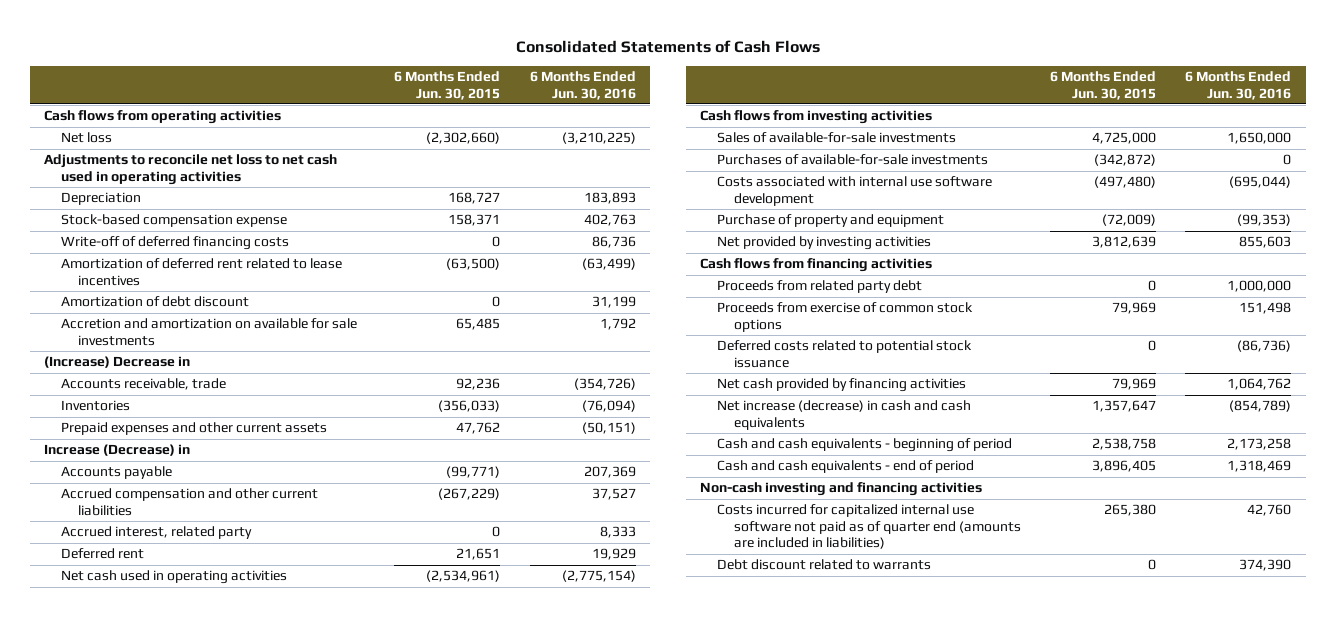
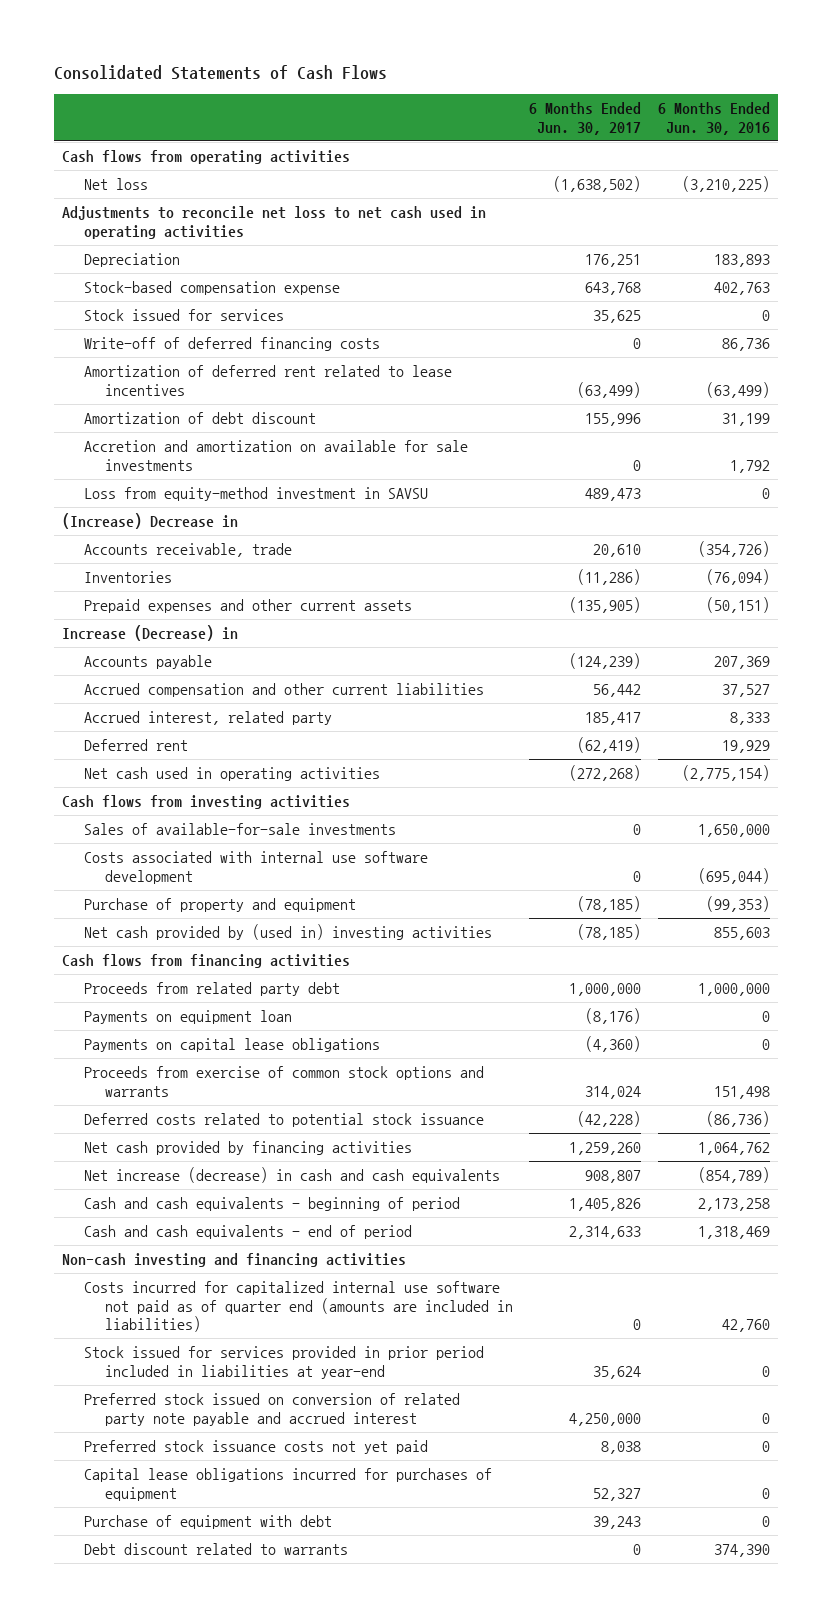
[394,71,501,100] 6 Months Ended Jun. 30, 2015 -> none
none -> [529,102,642,135] 6 Months Ended Jun. 30, 2017
none -> [83,309,284,322] Stock issued for services
none -> [83,487,428,502] Loss from equity-method investment in SAVSU
[717,154,989,166] Purchases of available-for-sale investments -> none
[717,236,932,251] Net provided by investing activities -> [83,924,492,941] Net cash provided by (used in) investing activities
none -> [83,1010,292,1025] Payments on equipment loan
none -> [83,1038,380,1053] Payments on capital lease obligations
[717,302,974,332] Proceeds from exercise of common stock options -> [83,1066,484,1097] Proceeds from exercise of common stock options and warrants
none -> [83,1346,484,1379] Stock issued for services provided in prior period included in liabilities at year-end
none -> [83,1393,460,1426] Preferred stock issued on conversion of related party note payable and accrued interest
none -> [83,1440,428,1455] Preferred stock issuance costs not yet paid
none -> [83,1468,492,1501] Capital lease obligations incurred for purchases of equipment
none -> [83,1515,332,1530] Purchase of equipment with debt

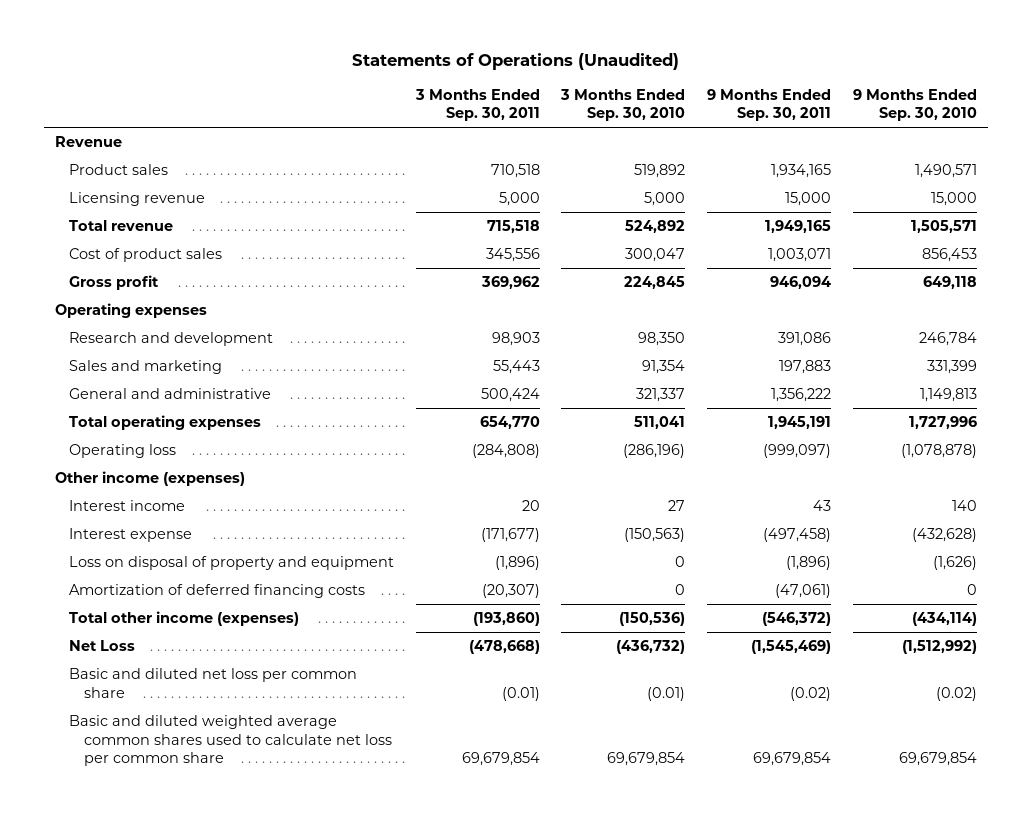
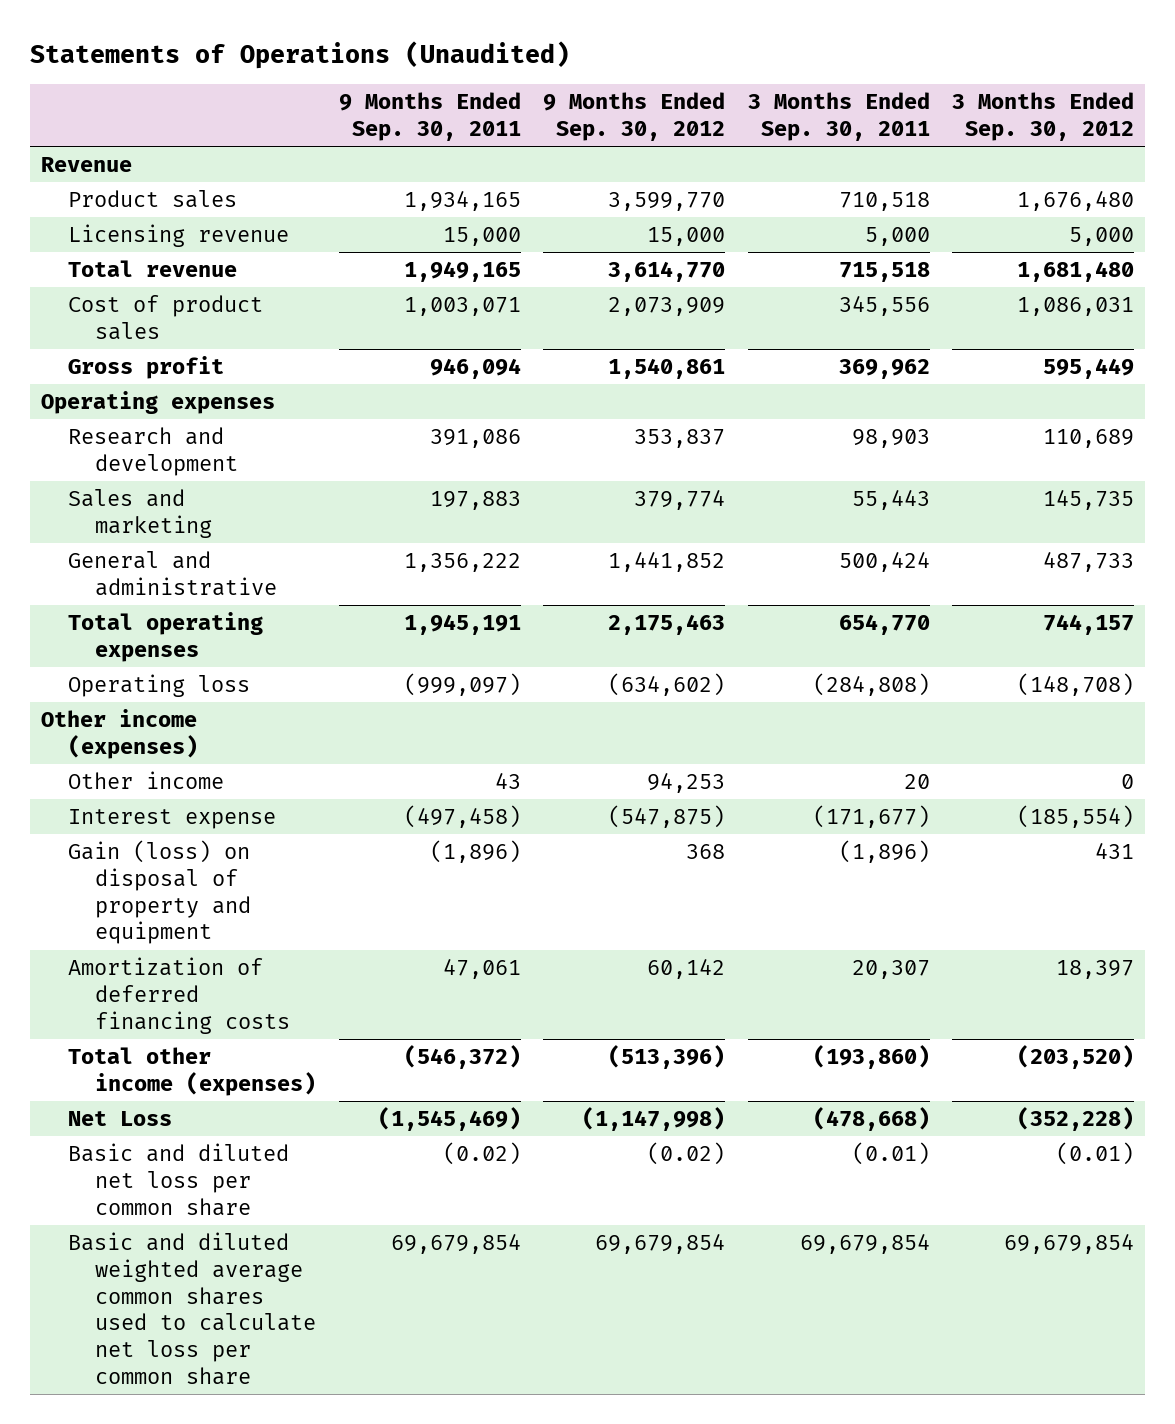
[560,88,686,122] 3 Months Ended Sep. 30, 2010 -> none
[852,88,977,122] 9 Months Ended Sep. 30, 2010 -> none
none -> [543,92,726,141] 9 Months Ended Sep. 30, 2012
none -> [952,92,1135,141] 3 Months Ended Sep. 30, 2012
[69,500,186,512] Interest income -> [67,771,224,790] Other income
[69,556,395,571] Loss on disposal of property and equipment -> [67,840,252,945] Gain (loss) on disposal of property and equipment
[481,584,540,599] (20,307) -> [851,960,930,980] 20,307
[775,584,832,599] (47,061) -> [442,959,521,980] 47,061

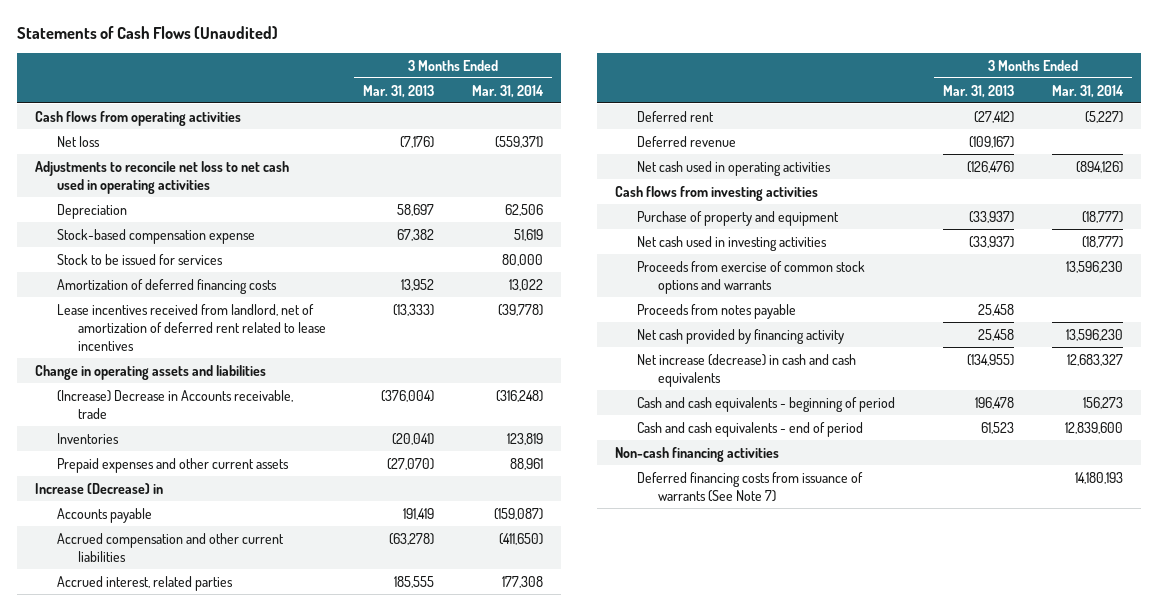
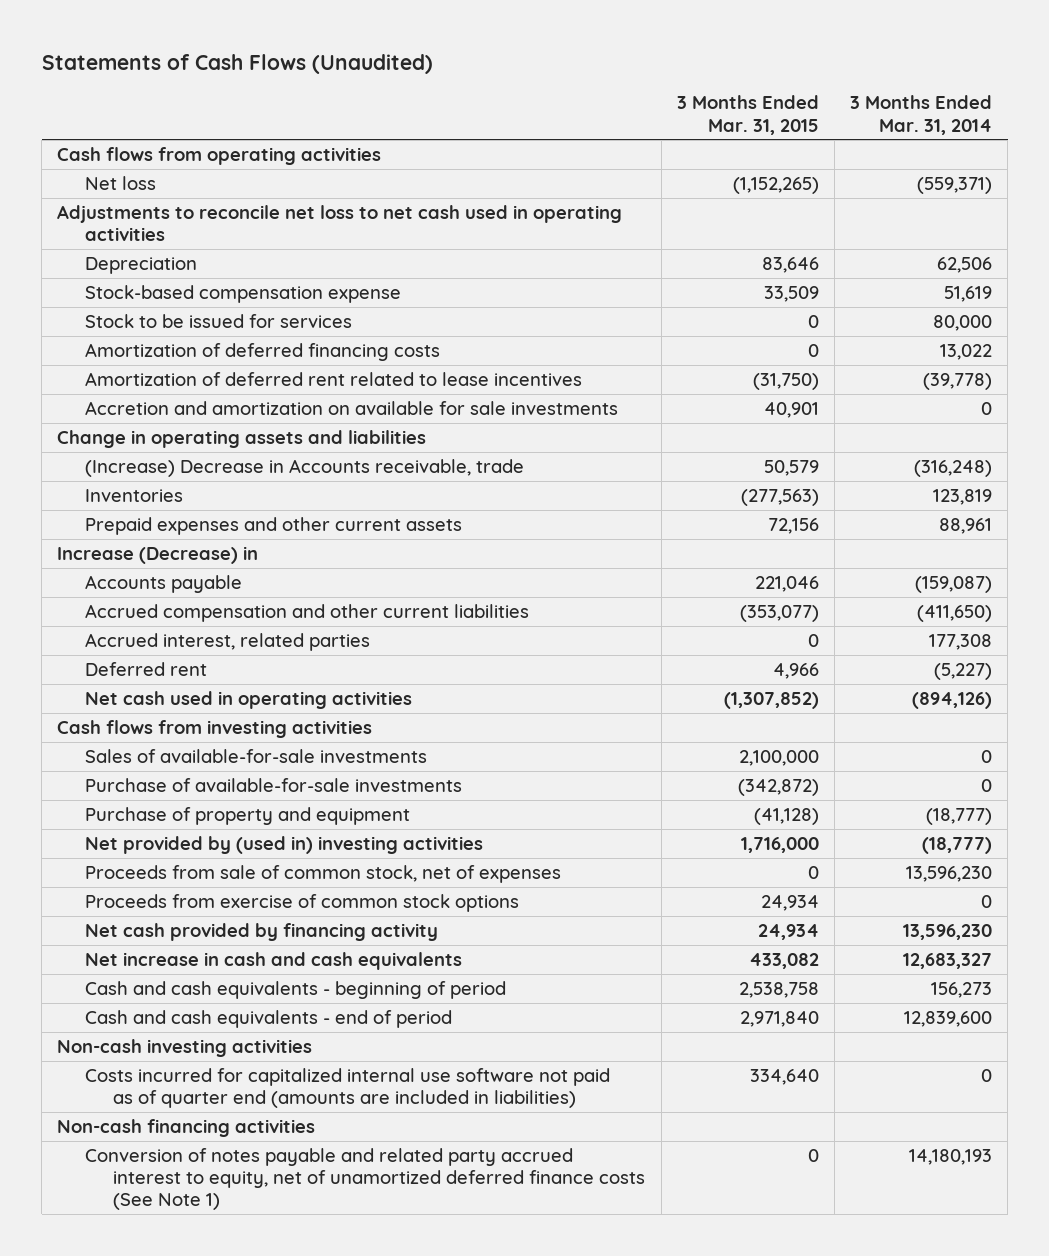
[363,84,435,98] Mar. 31, 2013 -> none
none -> [676,95,819,135] 3 Months Ended Mar. 31, 2015
[56,303,326,351] Lease incentives received from landlord, net of amortization of deferred rent related to lease incentives -> [85,371,583,386] Amortization of deferred rent related to lease incentives
none -> [85,400,619,415] Accretion and amortization on available for sale investments
[636,135,736,147] Deferred revenue -> none
none -> [85,748,428,763] Sales of available-for-sale investments
none -> [85,777,463,792] Purchase of available-for-sale investments
[636,303,796,319] Proceeds from notes payable -> none
[636,235,827,251] Net cash used in investing activities -> [85,835,484,854] Net provided by (used in) investing activities
none -> [85,864,562,883] Proceeds from sale of common stock, net of expenses
[636,260,865,294] Proceeds from exercise of common stock options and warrants -> [85,893,520,912] Proceeds from exercise of common stock options
[1065,260,1123,273] 13,596,230 -> [981,894,993,908] 0
[636,353,856,387] Net increase (decrease) in cash and cash equivalents -> [85,951,463,970] Net increase in cash and cash equivalents
none -> [57,1038,313,1057] Non-cash investing activities
none -> [85,1067,611,1109] Costs incurred for capitalized internal use software not paid as of quarter end (amounts are included in liabilities)
[636,471,863,502] Deferred financing costs from issuance of warrants (See Note 7) -> [85,1147,646,1211] Conversion of notes payable and related party accrued interest to equity, net of unamortized deferred finance costs (See Note 1)

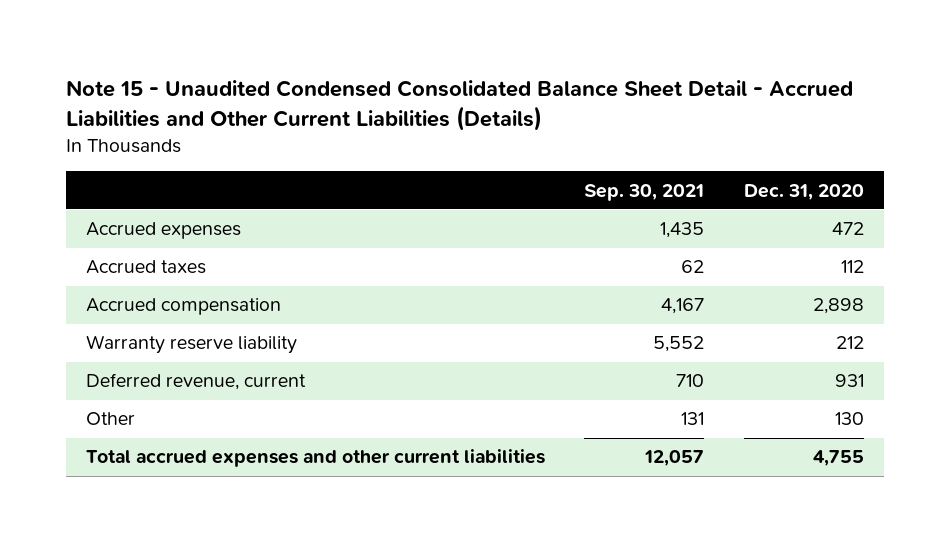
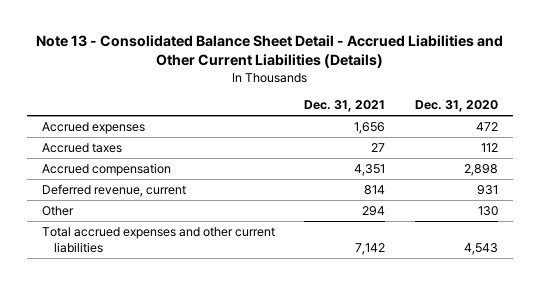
[66,80,854,131] Note 15 - Unaudited Condensed Consolidated Balance Sheet Detail - Accrued Liabilities and Other Current Liabilities (Details) -> [35,34,503,69] Note 13 - Consolidated Balance Sheet Detail - Accrued Liabilities and Other Current Liabilities (Details)
[584,183,705,201] Sep. 30, 2021 -> none
none -> [304,100,386,113] Dec. 31, 2021
[85,335,297,355] Warranty reserve liability -> none
[813,450,865,467] 4,755 -> [464,242,499,255] 4,543

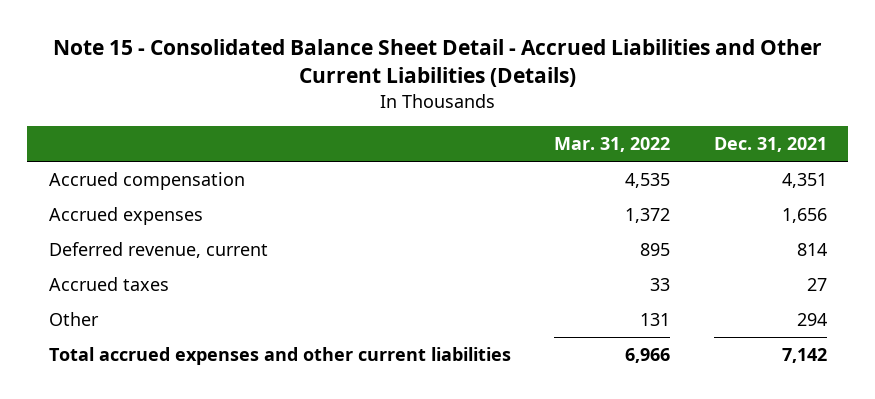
[35,34,503,69] Note 13 - Consolidated Balance Sheet Detail - Accrued Liabilities and Other Current Liabilities (Details) -> [52,39,822,88] Note 15 - Consolidated Balance Sheet Detail - Accrued Liabilities and Other Current Liabilities (Details)
[415,100,499,113] Dec. 31, 2020 -> none
none -> [554,136,671,152] Mar. 31, 2022
[41,121,145,134] Accrued expenses -> [48,207,203,226] Accrued expenses
[41,142,122,153] Accrued taxes -> [48,277,169,292] Accrued taxes

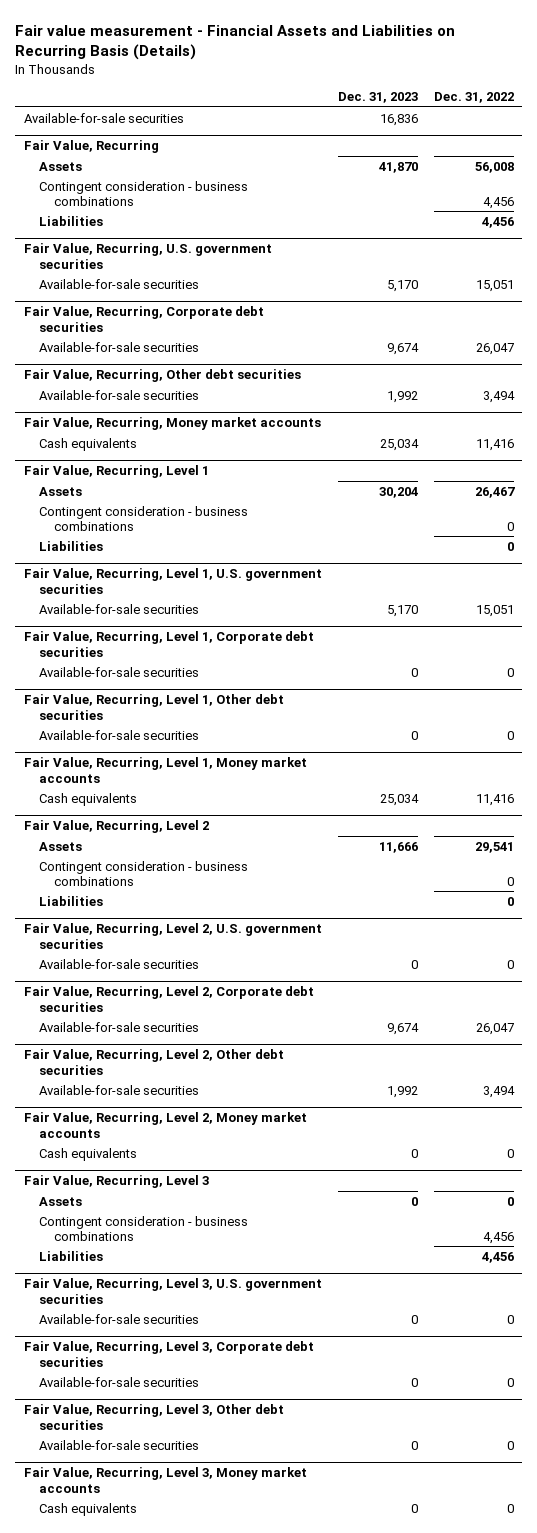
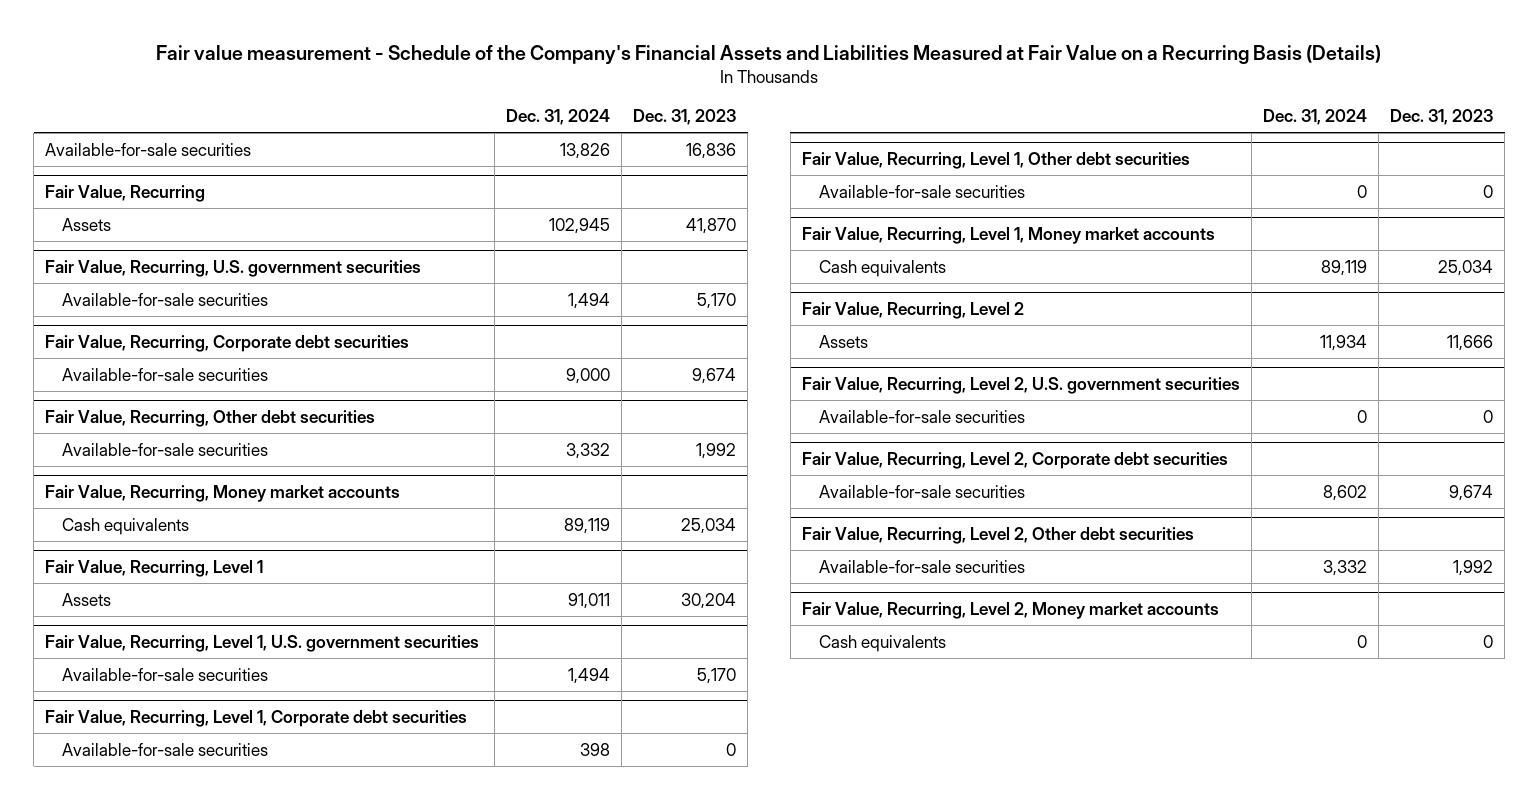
[15,24,456,61] Fair value measurement - Financial Assets and Liabilities on Recurring Basis (Details) -> [156,44,1382,64] Fair value measurement - Schedule of the Company's Financial Assets and Liabilities Measured at Fair Value on a Recurring Basis (Details)
[433,92,514,104] Dec. 31, 2022 -> none
none -> [506,109,611,126] Dec. 31, 2024
[38,180,248,206] Contingent consideration - business combinations -> none
[38,215,103,226] Liabilities -> none
[38,505,248,531] Contingent consideration - business combinations -> none
[38,540,103,551] Liabilities -> none
[38,860,248,886] Contingent consideration - business combinations -> none
[38,895,103,906] Liabilities -> none
[23,1175,209,1189] Fair Value, Recurring, Level 3 -> none
[38,1196,82,1206] Assets -> none
[38,1215,248,1241] Contingent consideration - business combinations -> none
[38,1250,103,1261] Liabilities -> none
[23,1278,322,1304] Fair Value, Recurring, Level 3, U.S. government securities -> none
[38,1313,199,1324] Available-for-sale securities -> none
[23,1341,314,1367] Fair Value, Recurring, Level 3, Corporate debt securities -> none
[38,1376,199,1387] Available-for-sale securities -> none
[23,1404,284,1430] Fair Value, Recurring, Level 3, Other debt securities -> none
[38,1439,199,1450] Available-for-sale securities -> none
[23,1467,307,1493] Fair Value, Recurring, Level 3, Money market accounts -> none
[38,1502,137,1516] Cash equivalents -> none

